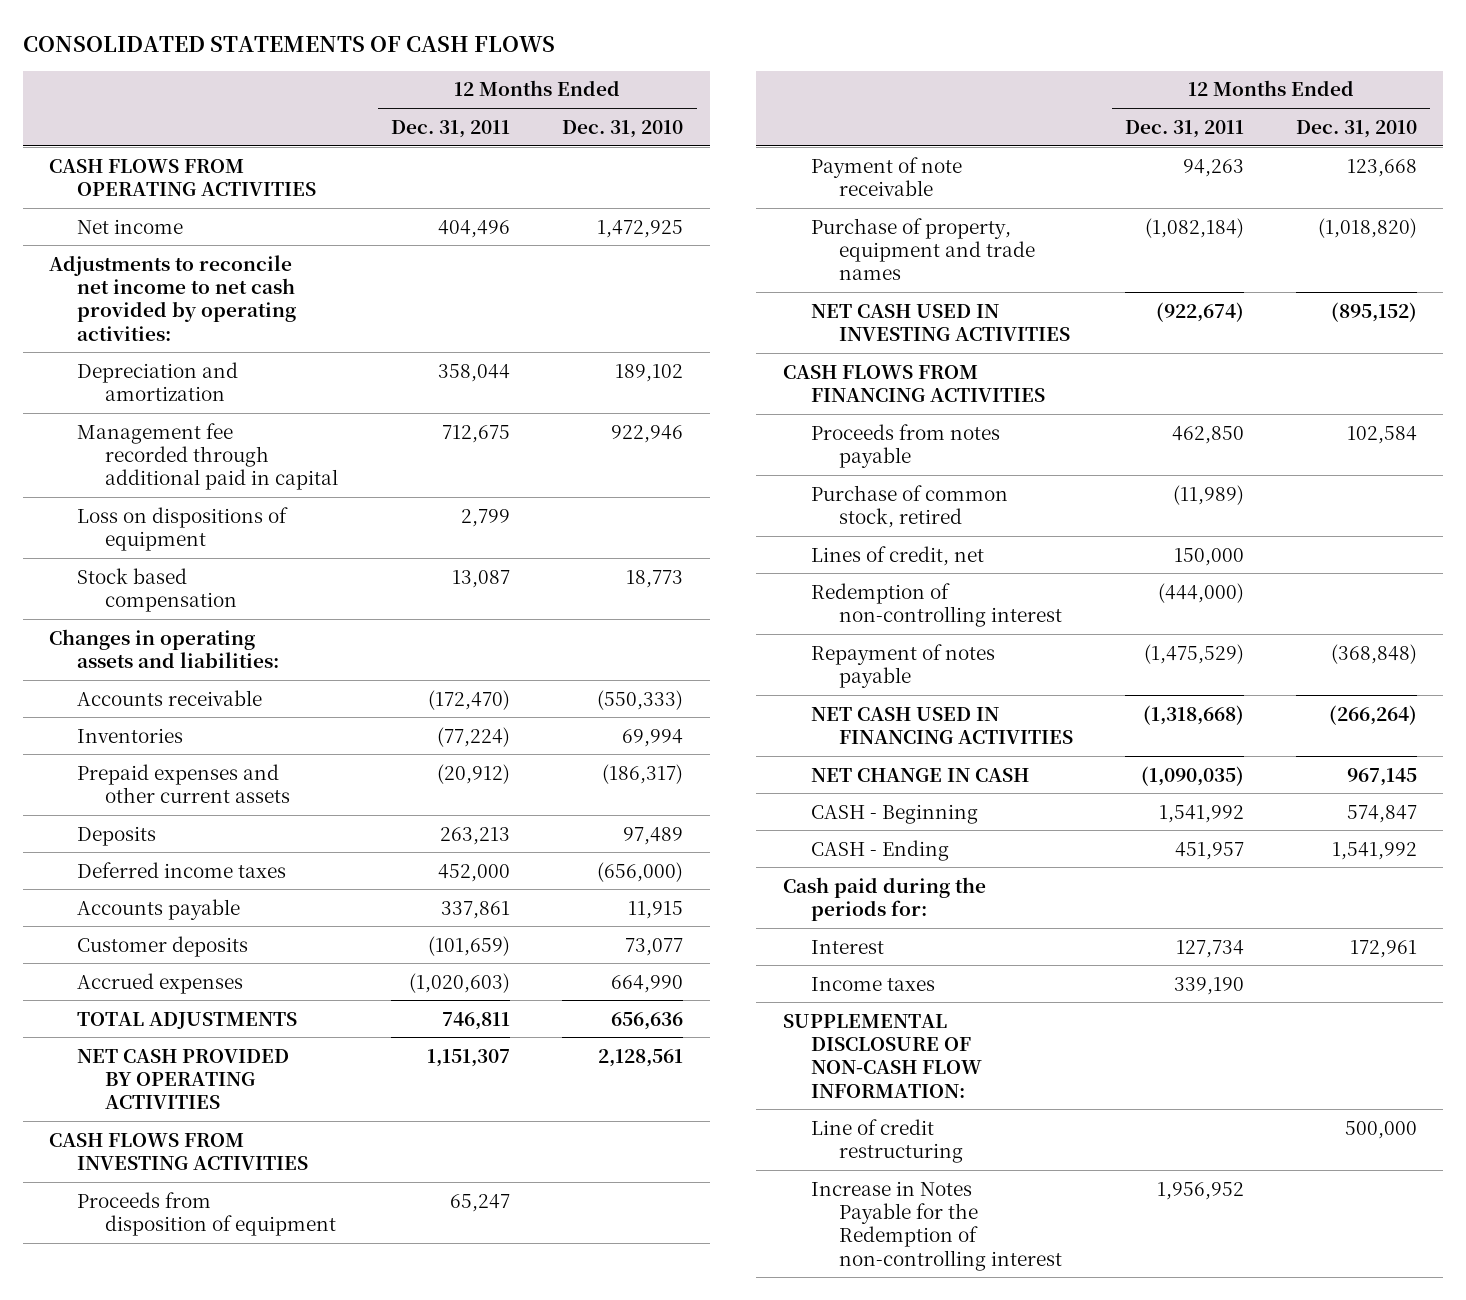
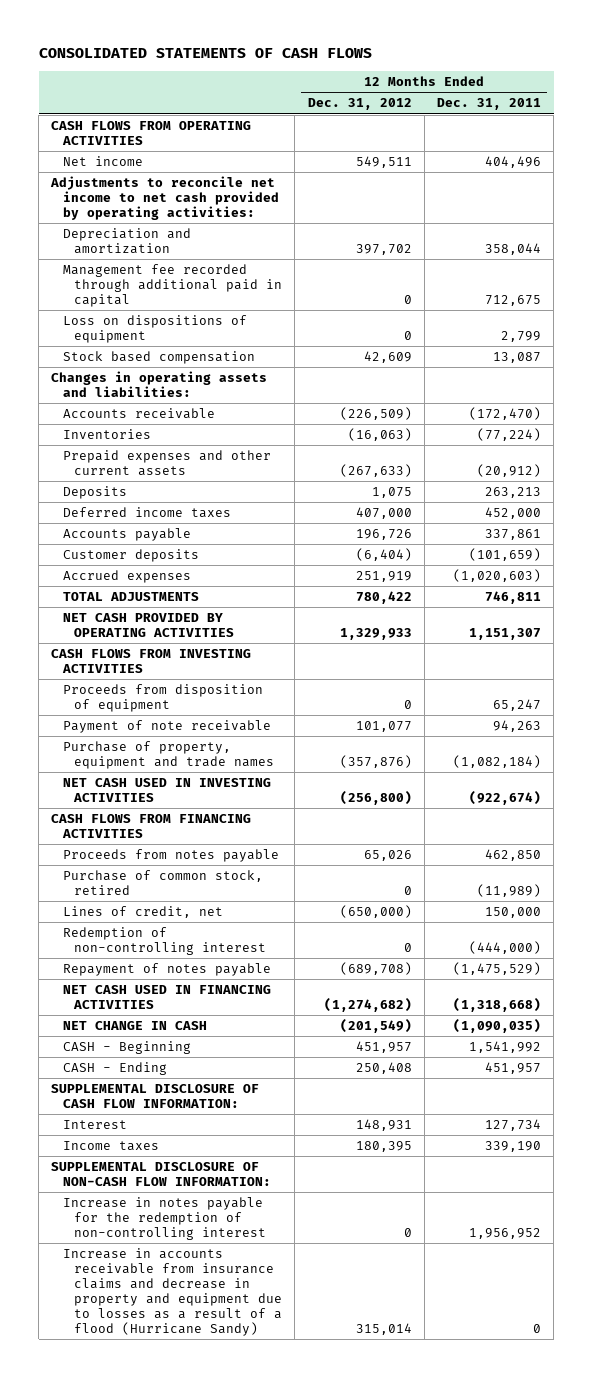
[562,119,684,138] Dec. 31, 2010 -> none
none -> [307,98,412,111] Dec. 31, 2012
[782,876,986,921] Cash paid during the periods for: -> none
none -> [51,1084,260,1109] SUPPLEMENTAL DISCLOSURE OF CASH FLOW INFORMATION:
[810,1118,963,1163] Line of credit restructuring -> none
[810,1180,1062,1271] Increase in Notes Payable for the Redemption of non-controlling interest -> [62,1197,267,1241] Increase in notes payable for the redemption of non-controlling interest
none -> [62,1248,283,1336] Increase in accounts receivable from insurance claims and decrease in property and equipment due to losses as a result of a flood (Hurricane Sandy)

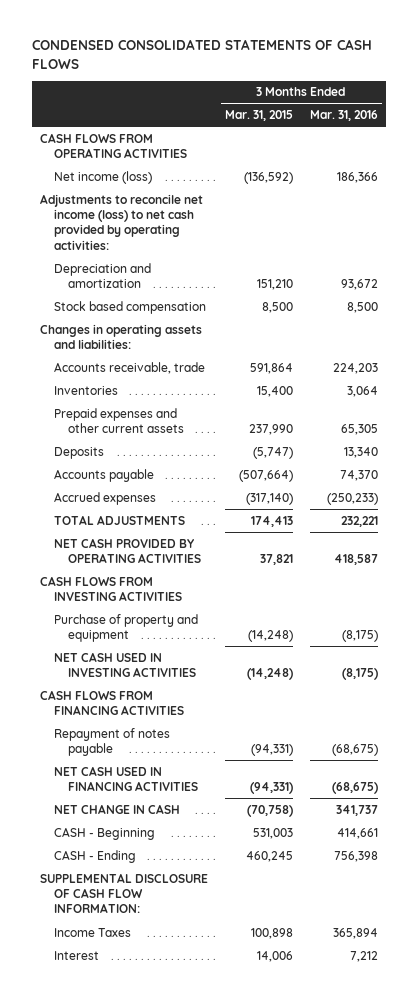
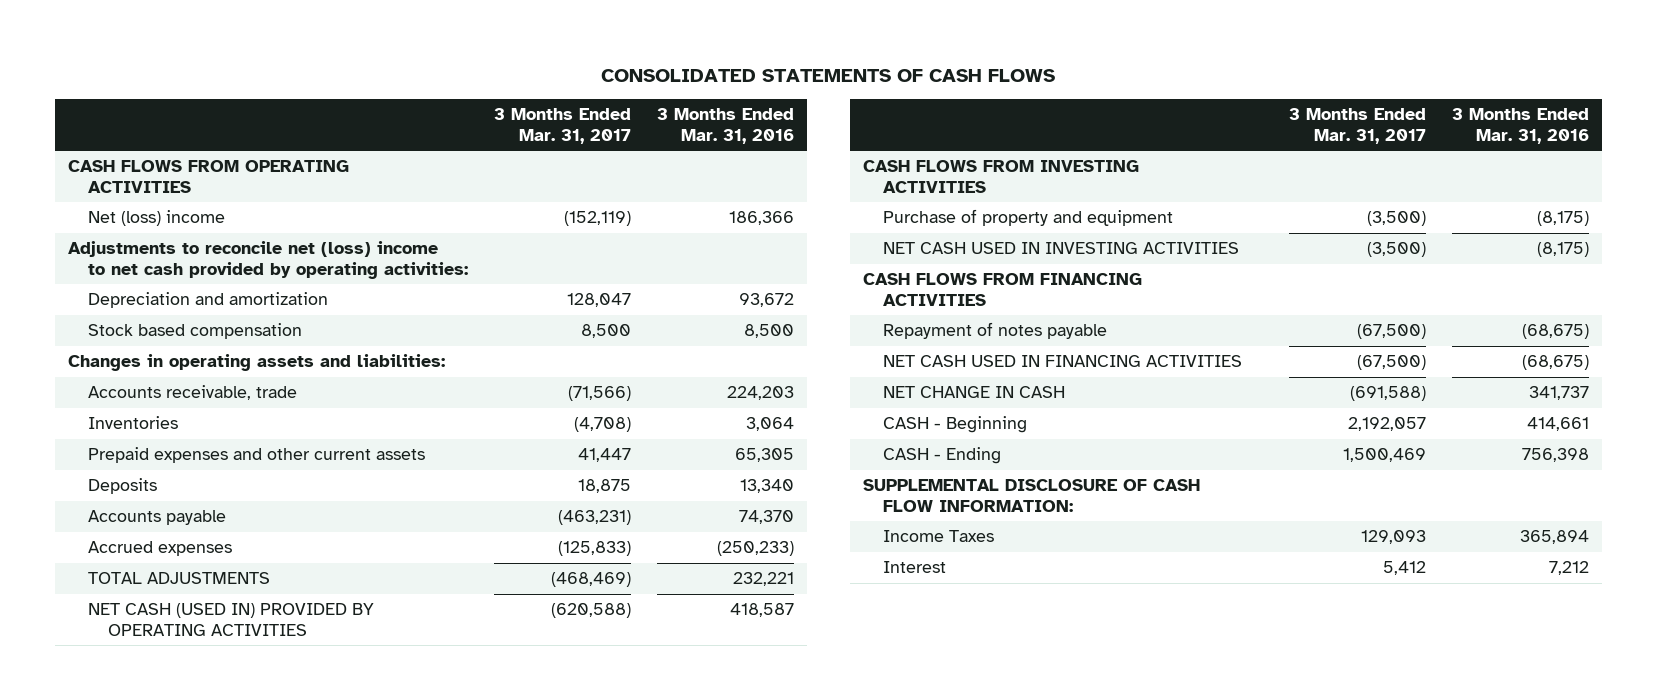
[31,39,372,69] CONDENSED CONSOLIDATED STATEMENTS OF CASH FLOWS -> [601,68,1056,82] CONSOLIDATED STATEMENTS OF CASH FLOWS
[224,110,293,122] Mar. 31, 2015 -> none
none -> [493,108,631,144] 3 Months Ended Mar. 31, 2017
[53,170,152,184] Net income (loss) -> [87,210,225,227] Net (loss) income
[40,193,204,250] Adjustments to reconcile net income (loss) to net cash provided by operating activities: -> [67,241,468,279] Adjustments to reconcile net (loss) income to net cash provided by operating activities:
[53,537,201,564] NET CASH PROVIDED BY OPERATING ACTIVITIES -> [87,603,374,636] NET CASH (USED IN) PROVIDED BY OPERATING ACTIVITIES

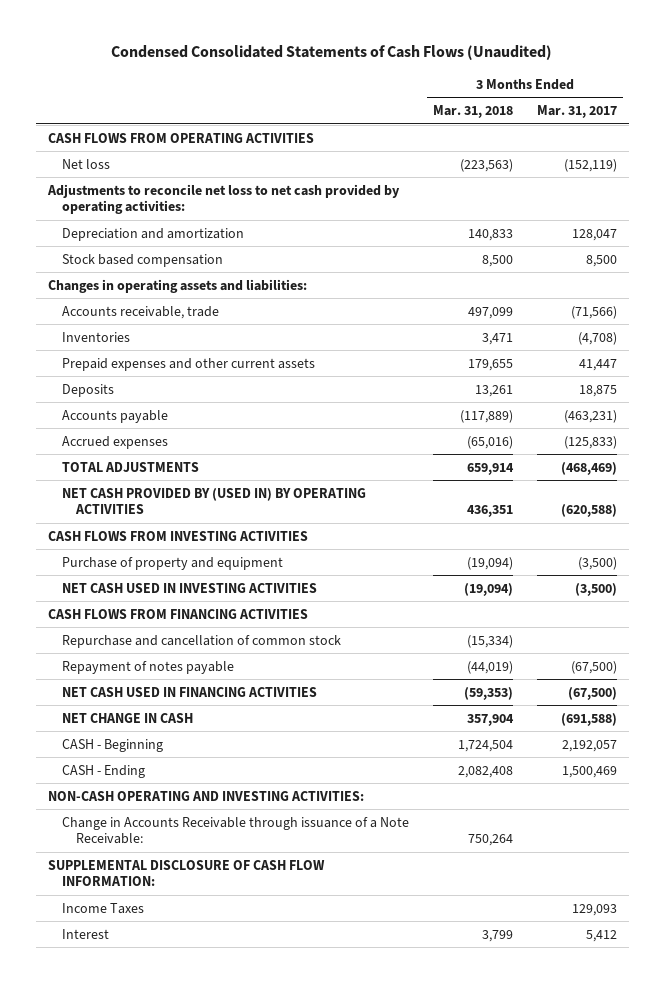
[601,68,1056,82] CONSOLIDATED STATEMENTS OF CASH FLOWS -> [111,45,553,61] Condensed Consolidated Statements of Cash Flows (Unaudited)
[656,108,794,144] 3 Months Ended Mar. 31, 2016 -> none
none -> [432,105,513,119] Mar. 31, 2018
[87,210,225,227] Net (loss) income -> [61,158,110,169] Net loss
[67,241,468,279] Adjustments to reconcile net (loss) income to net cash provided by operating activities: -> [46,183,400,215] Adjustments to reconcile net loss to net cash provided by operating activities:
[87,603,374,636] NET CASH (USED IN) PROVIDED BY OPERATING ACTIVITIES -> [61,487,366,515] NET CASH PROVIDED BY (USED IN) BY OPERATING ACTIVITIES
none -> [61,634,341,648] Repurchase and cancellation of common stock
none -> [47,790,364,801] NON-CASH OPERATING AND INVESTING ACTIVITIES:
none -> [61,816,409,845] Change in Accounts Receivable through issuance of a Note Receivable:

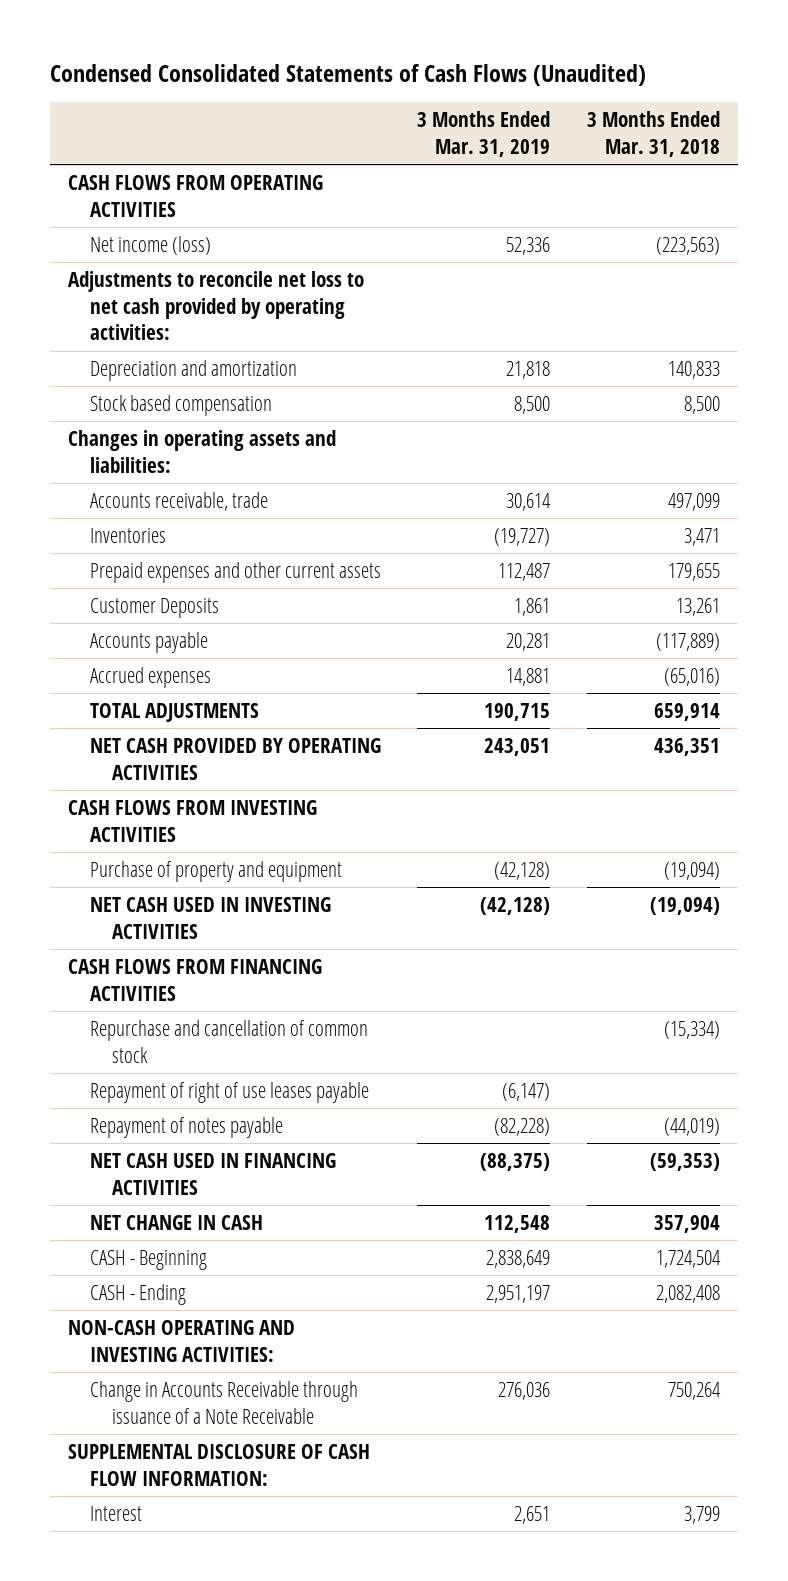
[537,105,618,119] Mar. 31, 2017 -> none
none -> [417,111,551,157] 3 Months Ended Mar. 31, 2019
[61,158,110,169] Net loss -> [89,235,211,255] Net income (loss)
[61,383,114,397] Deposits -> [89,597,219,618] Customer Deposits
[61,487,366,515] NET CASH PROVIDED BY (USED IN) BY OPERATING ACTIVITIES -> [89,737,381,780] NET CASH PROVIDED BY OPERATING ACTIVITIES
none -> [89,1081,369,1103] Repayment of right of use leases payable
[61,816,409,845] Change in Accounts Receivable through issuance of a Note Receivable: -> [89,1380,358,1424] Change in Accounts Receivable through issuance of a Note Receivable
[61,902,144,914] Income Taxes -> none

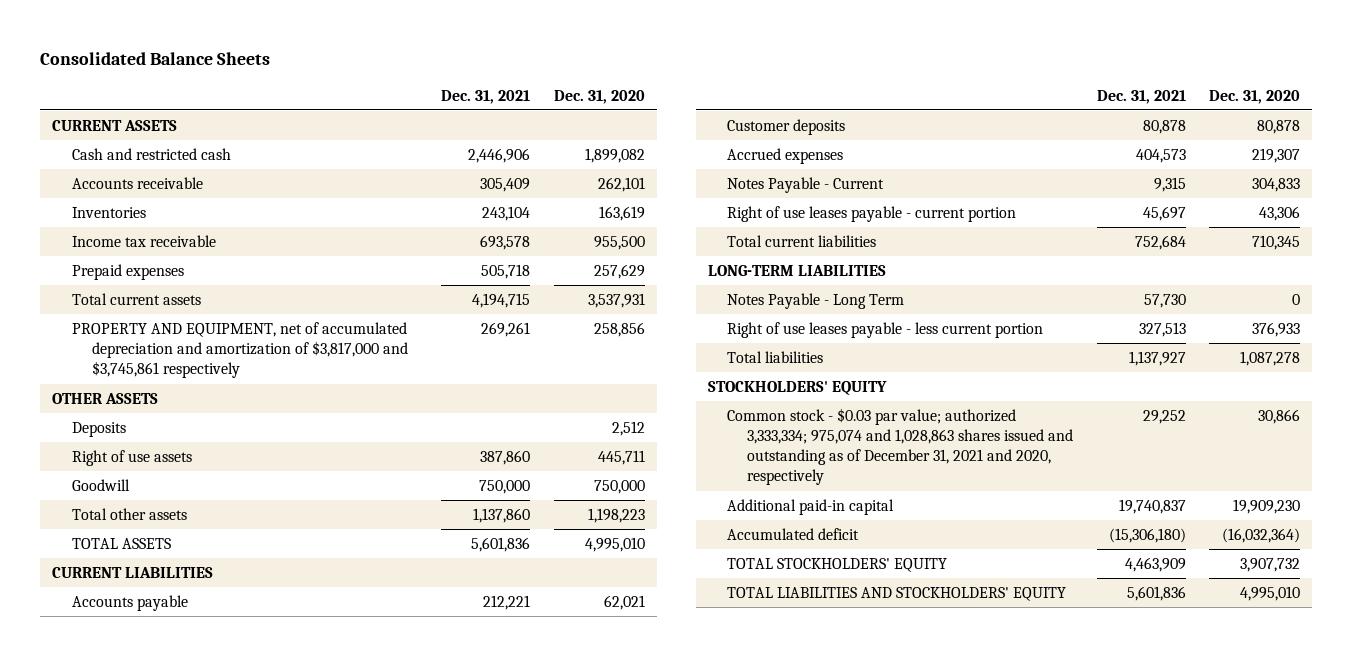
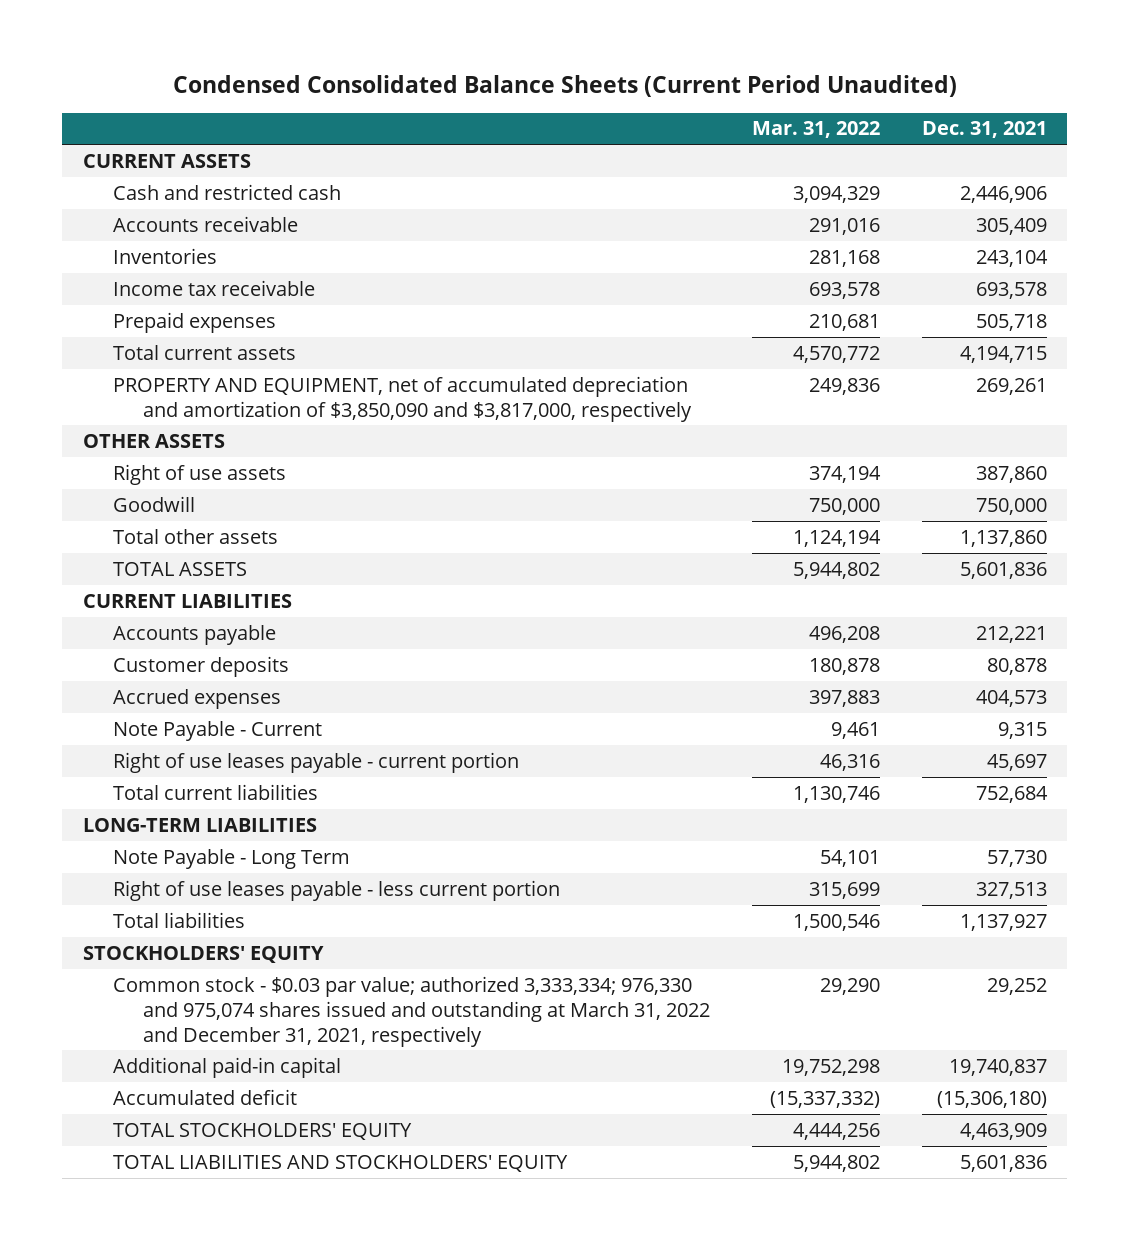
[40,51,271,65] Consolidated Balance Sheets -> [172,74,957,97] Condensed Consolidated Balance Sheets (Current Period Unaudited)
[553,89,645,104] Dec. 31, 2020 -> none
none -> [751,121,880,139] Mar. 31, 2022
[71,322,408,379] PROPERTY AND EQUIPMENT, net of accumulated depreciation and amortization of $3,817,000 and $3,745,861 respectively -> [113,375,693,422] PROPERTY AND EQUIPMENT, net of accumulated depreciation and amortization of $3,850,090 and $3,817,000, respectively
[71,422,126,438] Deposits -> none
[727,177,885,194] Notes Payable - Current -> [113,720,323,741] Note Payable - Current
[727,293,905,310] Notes Payable - Long Term -> [113,848,351,869] Note Payable - Long Term
[727,408,1074,486] Common stock - $0.03 par value; authorized 3,333,334; 975,074 and 1,028,863 shares issued and outstanding as of December 31, 2021 and 2020, respectively -> [113,975,711,1047] Common stock - $0.03 par value; authorized 3,333,334; 976,330 and 975,074 shares issued and outstanding at March 31, 2022 and December 31, 2021, respectively

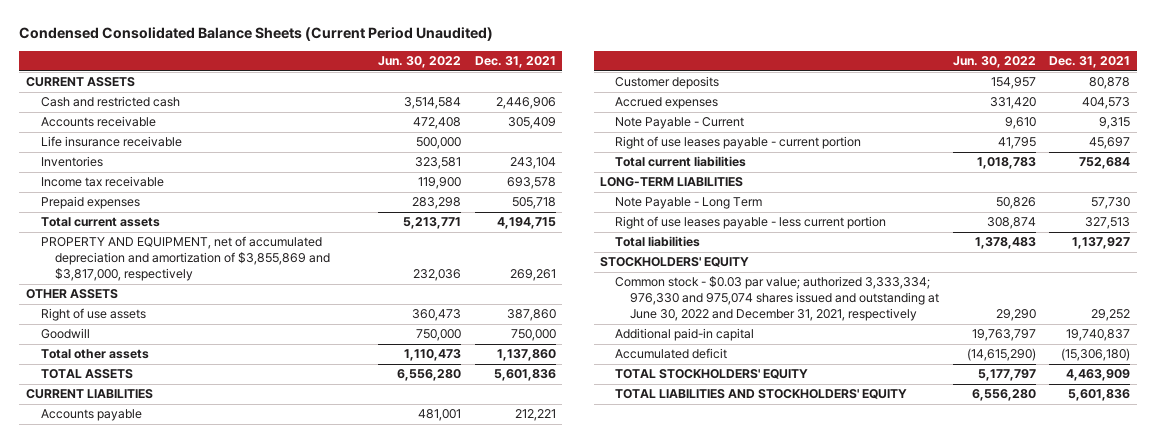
[751,121,880,139] Mar. 31, 2022 -> none
none -> [377,56,461,69] Jun. 30, 2022
none -> [40,136,182,148] Life insurance receivable
[113,375,693,422] PROPERTY AND EQUIPMENT, net of accumulated depreciation and amortization of $3,850,090 and $3,817,000, respectively -> [40,236,331,282] PROPERTY AND EQUIPMENT, net of accumulated depreciation and amortization of $3,855,869 and $3,817,000, respectively
[113,975,711,1047] Common stock - $0.03 par value; authorized 3,333,334; 976,330 and 975,074 shares issued and outstanding at March 31, 2022 and December 31, 2021, respectively -> [615,276,939,322] Common stock - $0.03 par value; authorized 3,333,334; 976,330 and 975,074 shares issued and outstanding at June 30, 2022 and December 31, 2021, respectively

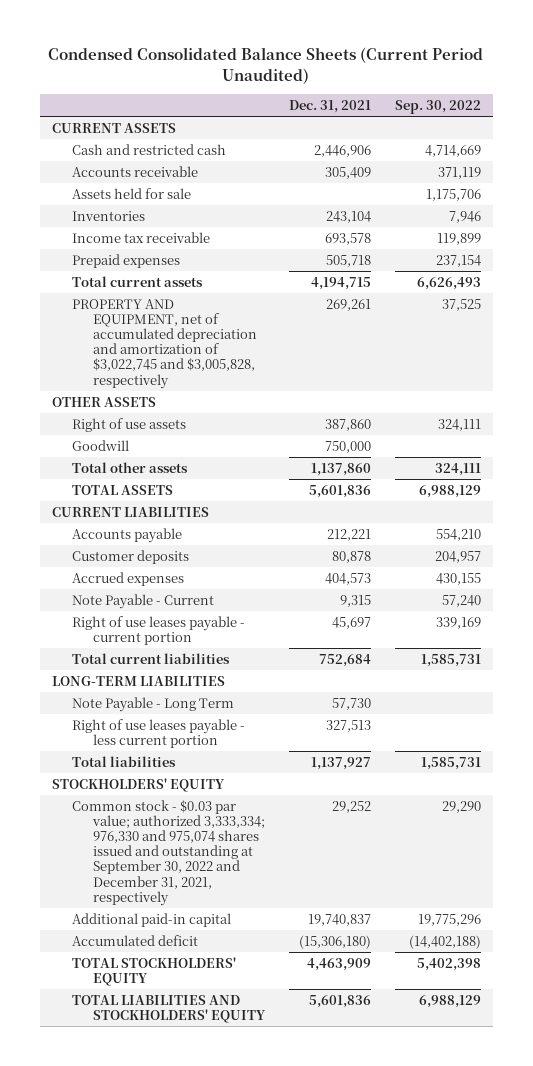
[377,56,461,69] Jun. 30, 2022 -> none
none -> [394,99,481,114] Sep. 30, 2022
[40,136,182,148] Life insurance receivable -> none
none -> [72,187,192,199] Assets held for sale
[40,236,331,282] PROPERTY AND EQUIPMENT, net of accumulated depreciation and amortization of $3,855,869 and $3,817,000, respectively -> [72,298,257,389] PROPERTY AND EQUIPMENT, net of accumulated depreciation and amortization of $3,022,745 and $3,005,828, respectively
[615,276,939,322] Common stock - $0.03 par value; authorized 3,333,334; 976,330 and 975,074 shares issued and outstanding at June 30, 2022 and December 31, 2021, respectively -> [72,799,265,906] Common stock - $0.03 par value; authorized 3,333,334; 976,330 and 975,074 shares issued and outstanding at September 30, 2022 and December 31, 2021, respectively

